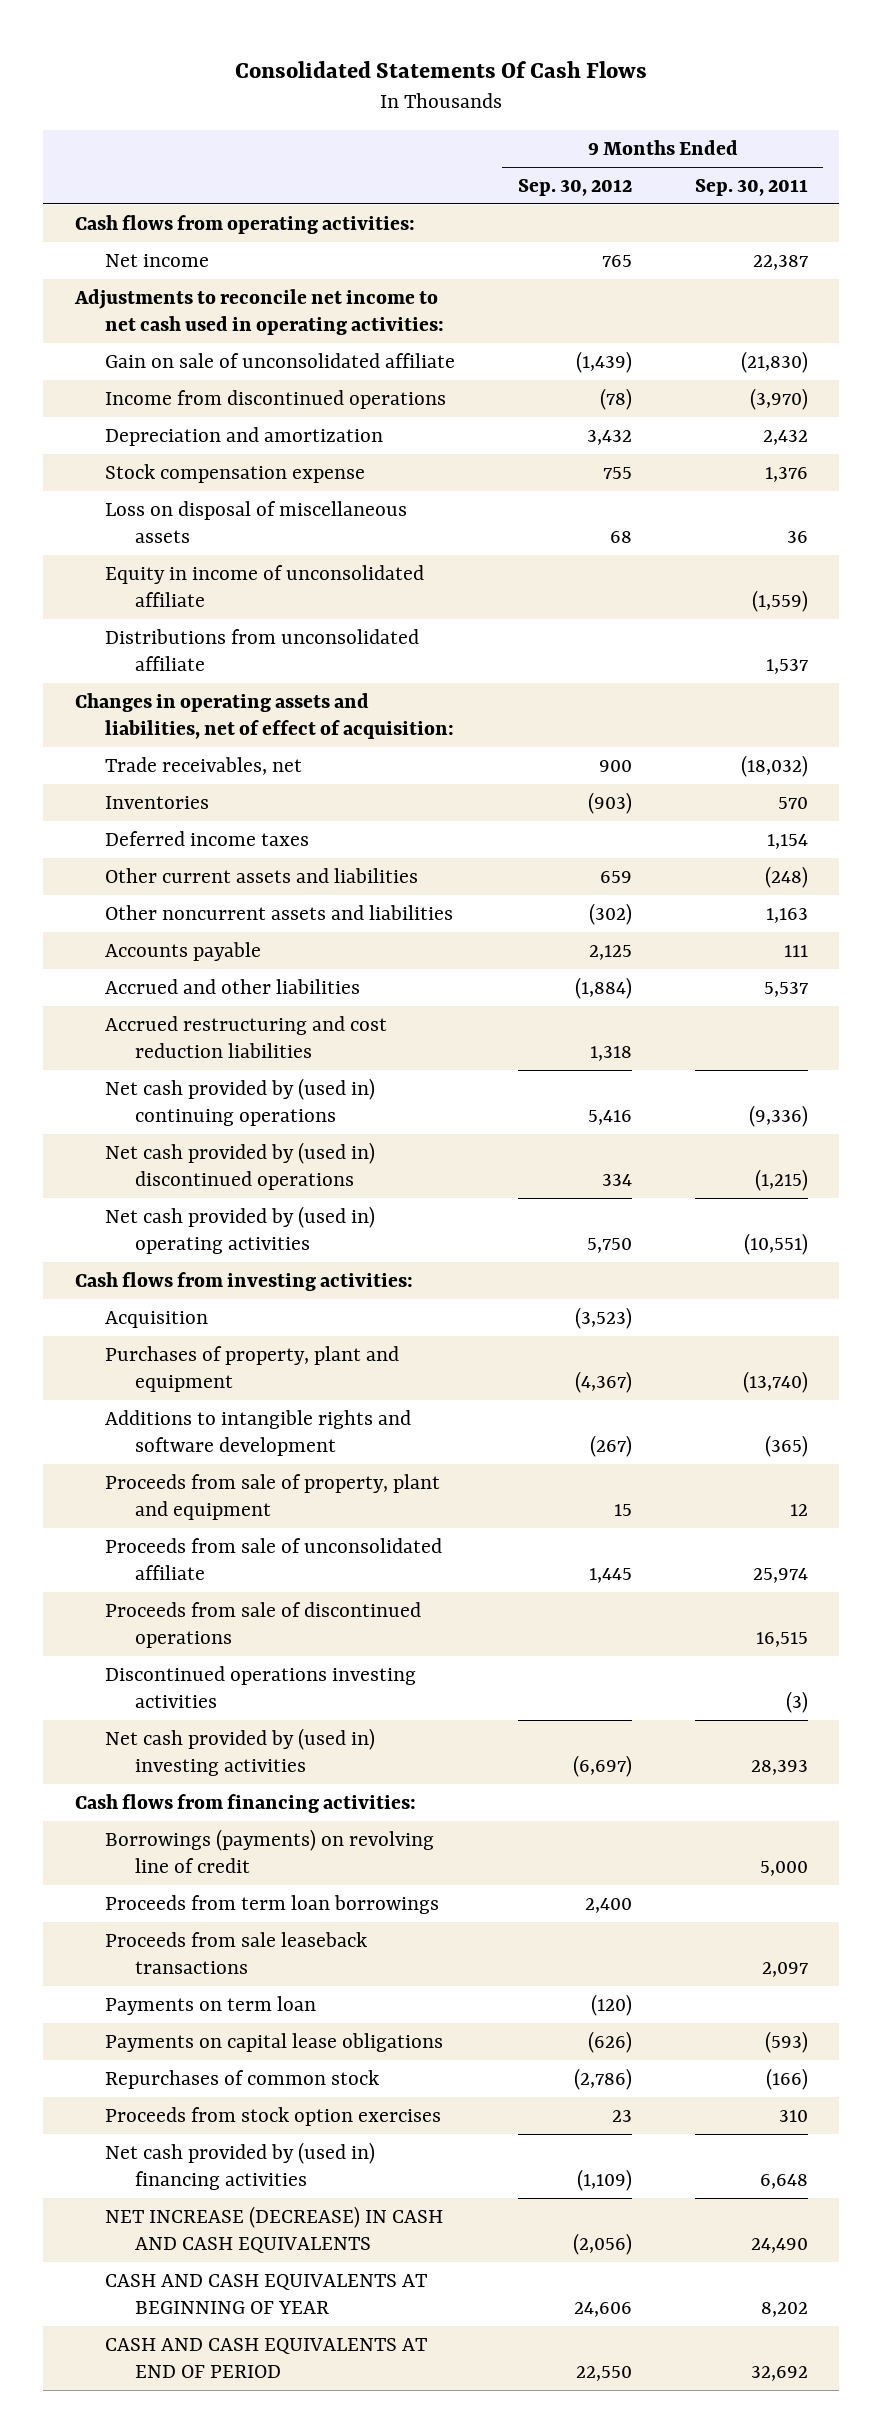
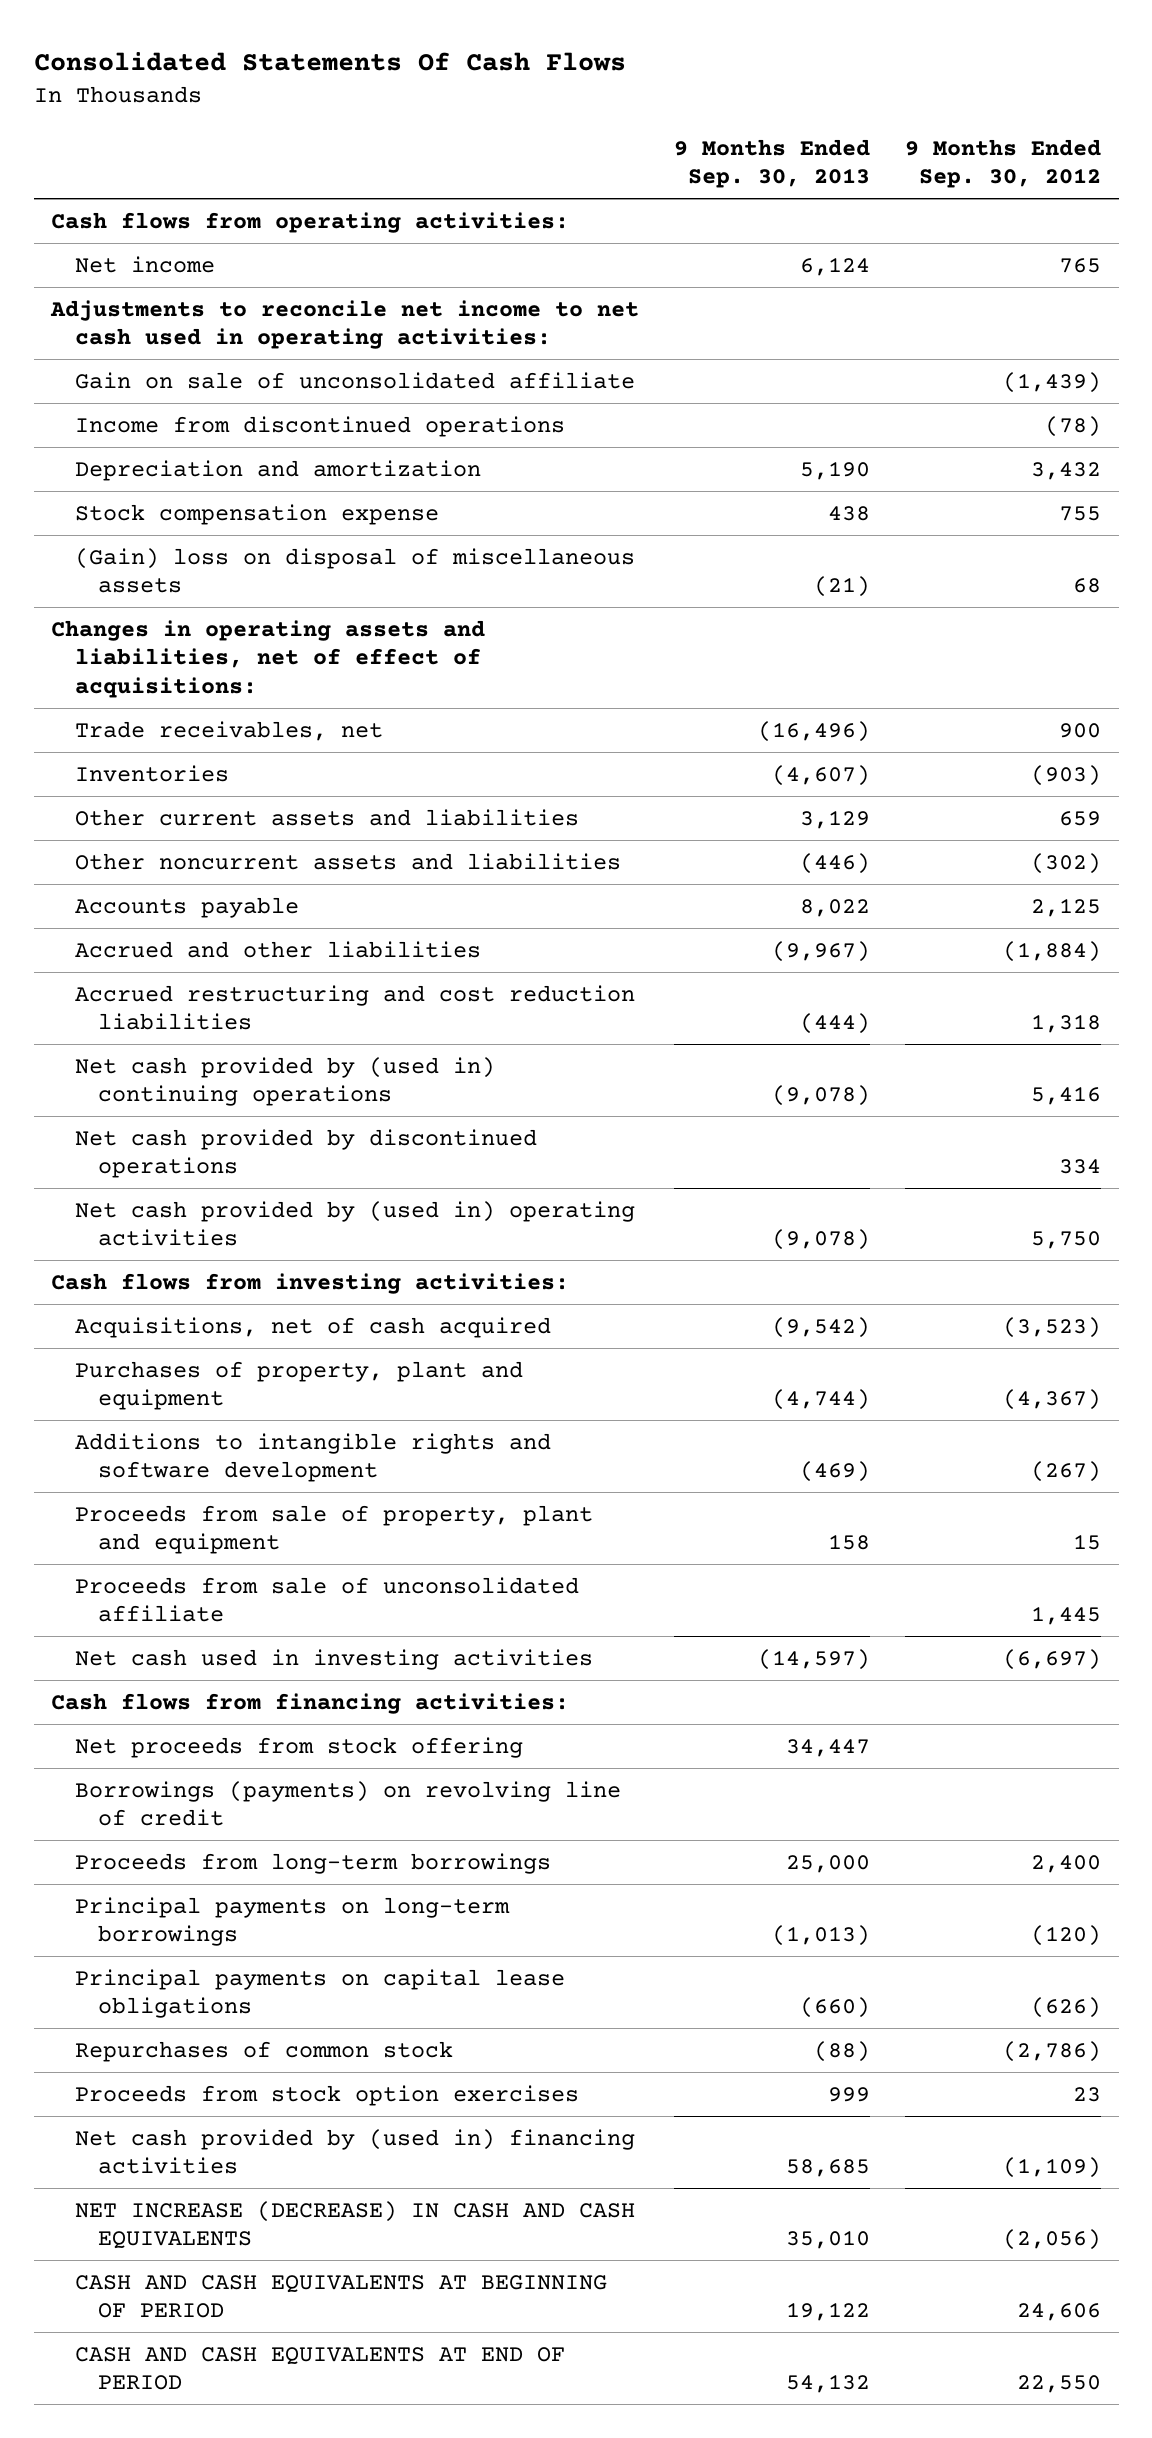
[694,178,808,196] Sep. 30, 2011 -> none
none -> [674,138,871,189] 9 Months Ended Sep. 30, 2013
[105,564,425,608] Equity in income of unconsolidated affiliate -> none
[105,628,420,672] Distributions from unconsolidated affiliate -> none
[105,500,408,544] Loss on disposal of miscellaneous assets -> [74,547,635,594] (Gain) loss on disposal of miscellaneous assets
[74,692,455,740] Changes in operating assets and liabilities, net of effect of acquisition: -> [51,619,486,698] Changes in operating assets and liabilities, net of effect of acquisitions:
[105,830,310,846] Deferred income taxes -> none
[105,1141,376,1191] Net cash provided by (used in) discontinued operations -> [74,1128,537,1179] Net cash provided by discontinued operations
[105,1310,209,1328] Acquisition -> [74,1316,551,1338] Acquisitions, net of cash acquired
[105,1601,422,1649] Proceeds from sale of discontinued operations -> none
[105,1665,417,1709] Discontinued operations investing activities -> none
[105,1727,376,1777] Net cash provided by (used in) investing activities -> [74,1648,593,1670] Net cash used in investing activities
none -> [74,1736,523,1758] Net proceeds from stock offering
[105,1931,368,1975] Proceeds from sale leaseback transactions -> none
[105,1894,440,1914] Proceeds from term loan borrowings -> [74,1852,551,1874] Proceeds from long-term borrowings
[105,1995,317,2015] Payments on term loan -> [74,1896,510,1947] Principal payments on long-term borrowings
[105,2032,444,2052] Payments on capital lease obligations -> [74,1968,565,2019] Principal payments on capital lease obligations
[105,2273,428,2315] CASH AND CASH EQUIVALENTS AT BEGINNING OF YEAR -> [74,2274,607,2319] CASH AND CASH EQUIVALENTS AT BEGINNING OF PERIOD

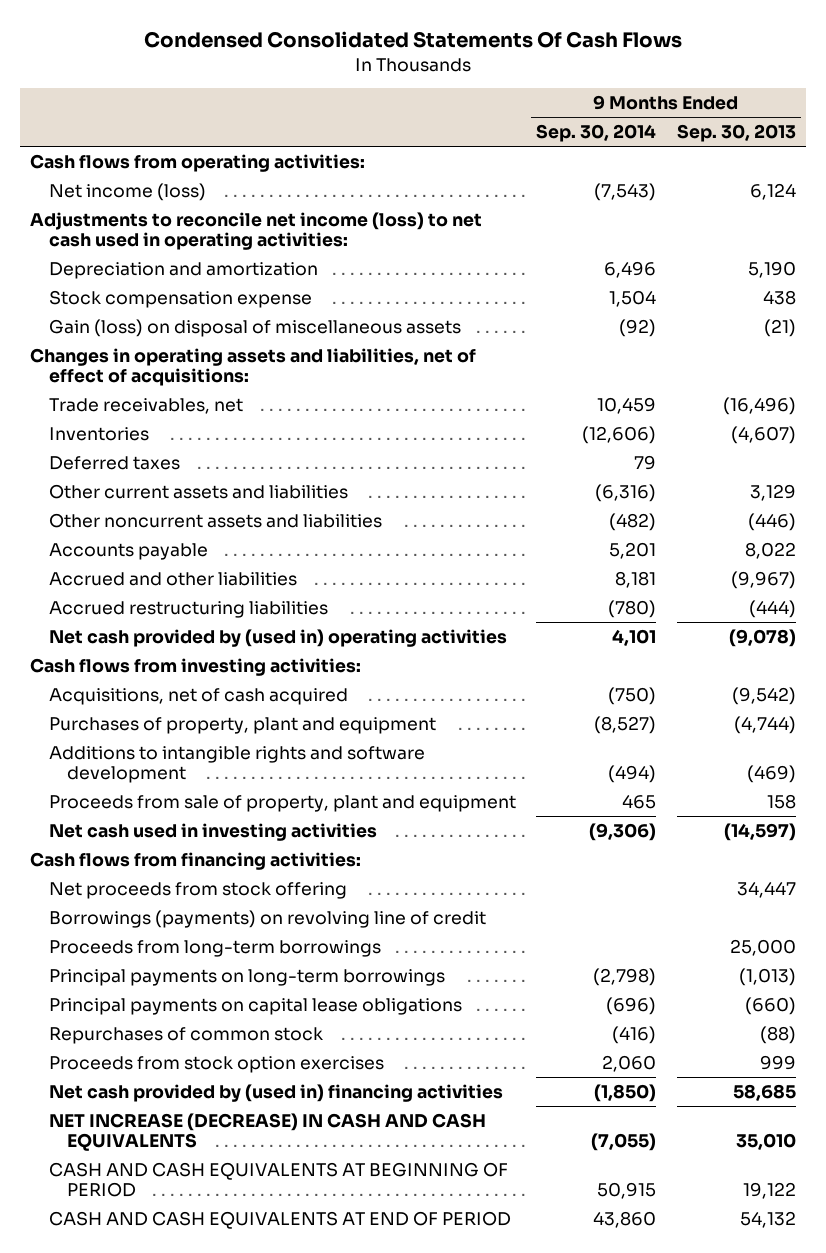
[33,52,626,72] Consolidated Statements Of Cash Flows -> [143,31,682,49] Condensed Consolidated Statements Of Cash Flows
[905,138,1102,189] 9 Months Ended Sep. 30, 2012 -> none
none -> [536,123,657,142] Sep. 30, 2014
[74,371,635,389] Gain on sale of unconsolidated affiliate -> none
[74,415,565,437] Income from discontinued operations -> none
[74,255,215,273] Net income -> [48,182,206,201] Net income (loss)
[50,299,640,350] Adjustments to reconcile net income to net cash used in operating activities: -> [30,211,483,251] Adjustments to reconcile net income (loss) to net cash used in operating activities:
[74,547,635,594] (Gain) loss on disposal of miscellaneous assets -> [48,318,461,337] Gain (loss) on disposal of miscellaneous assets
none -> [48,455,180,470] Deferred taxes
[74,1056,495,1107] Net cash provided by (used in) continuing operations -> none
[74,1128,537,1179] Net cash provided by discontinued operations -> none
[74,984,635,1031] Accrued restructuring and cost reduction liabilities -> [48,600,328,618] Accrued restructuring liabilities
[74,1576,579,1623] Proceeds from sale of unconsolidated affiliate -> none

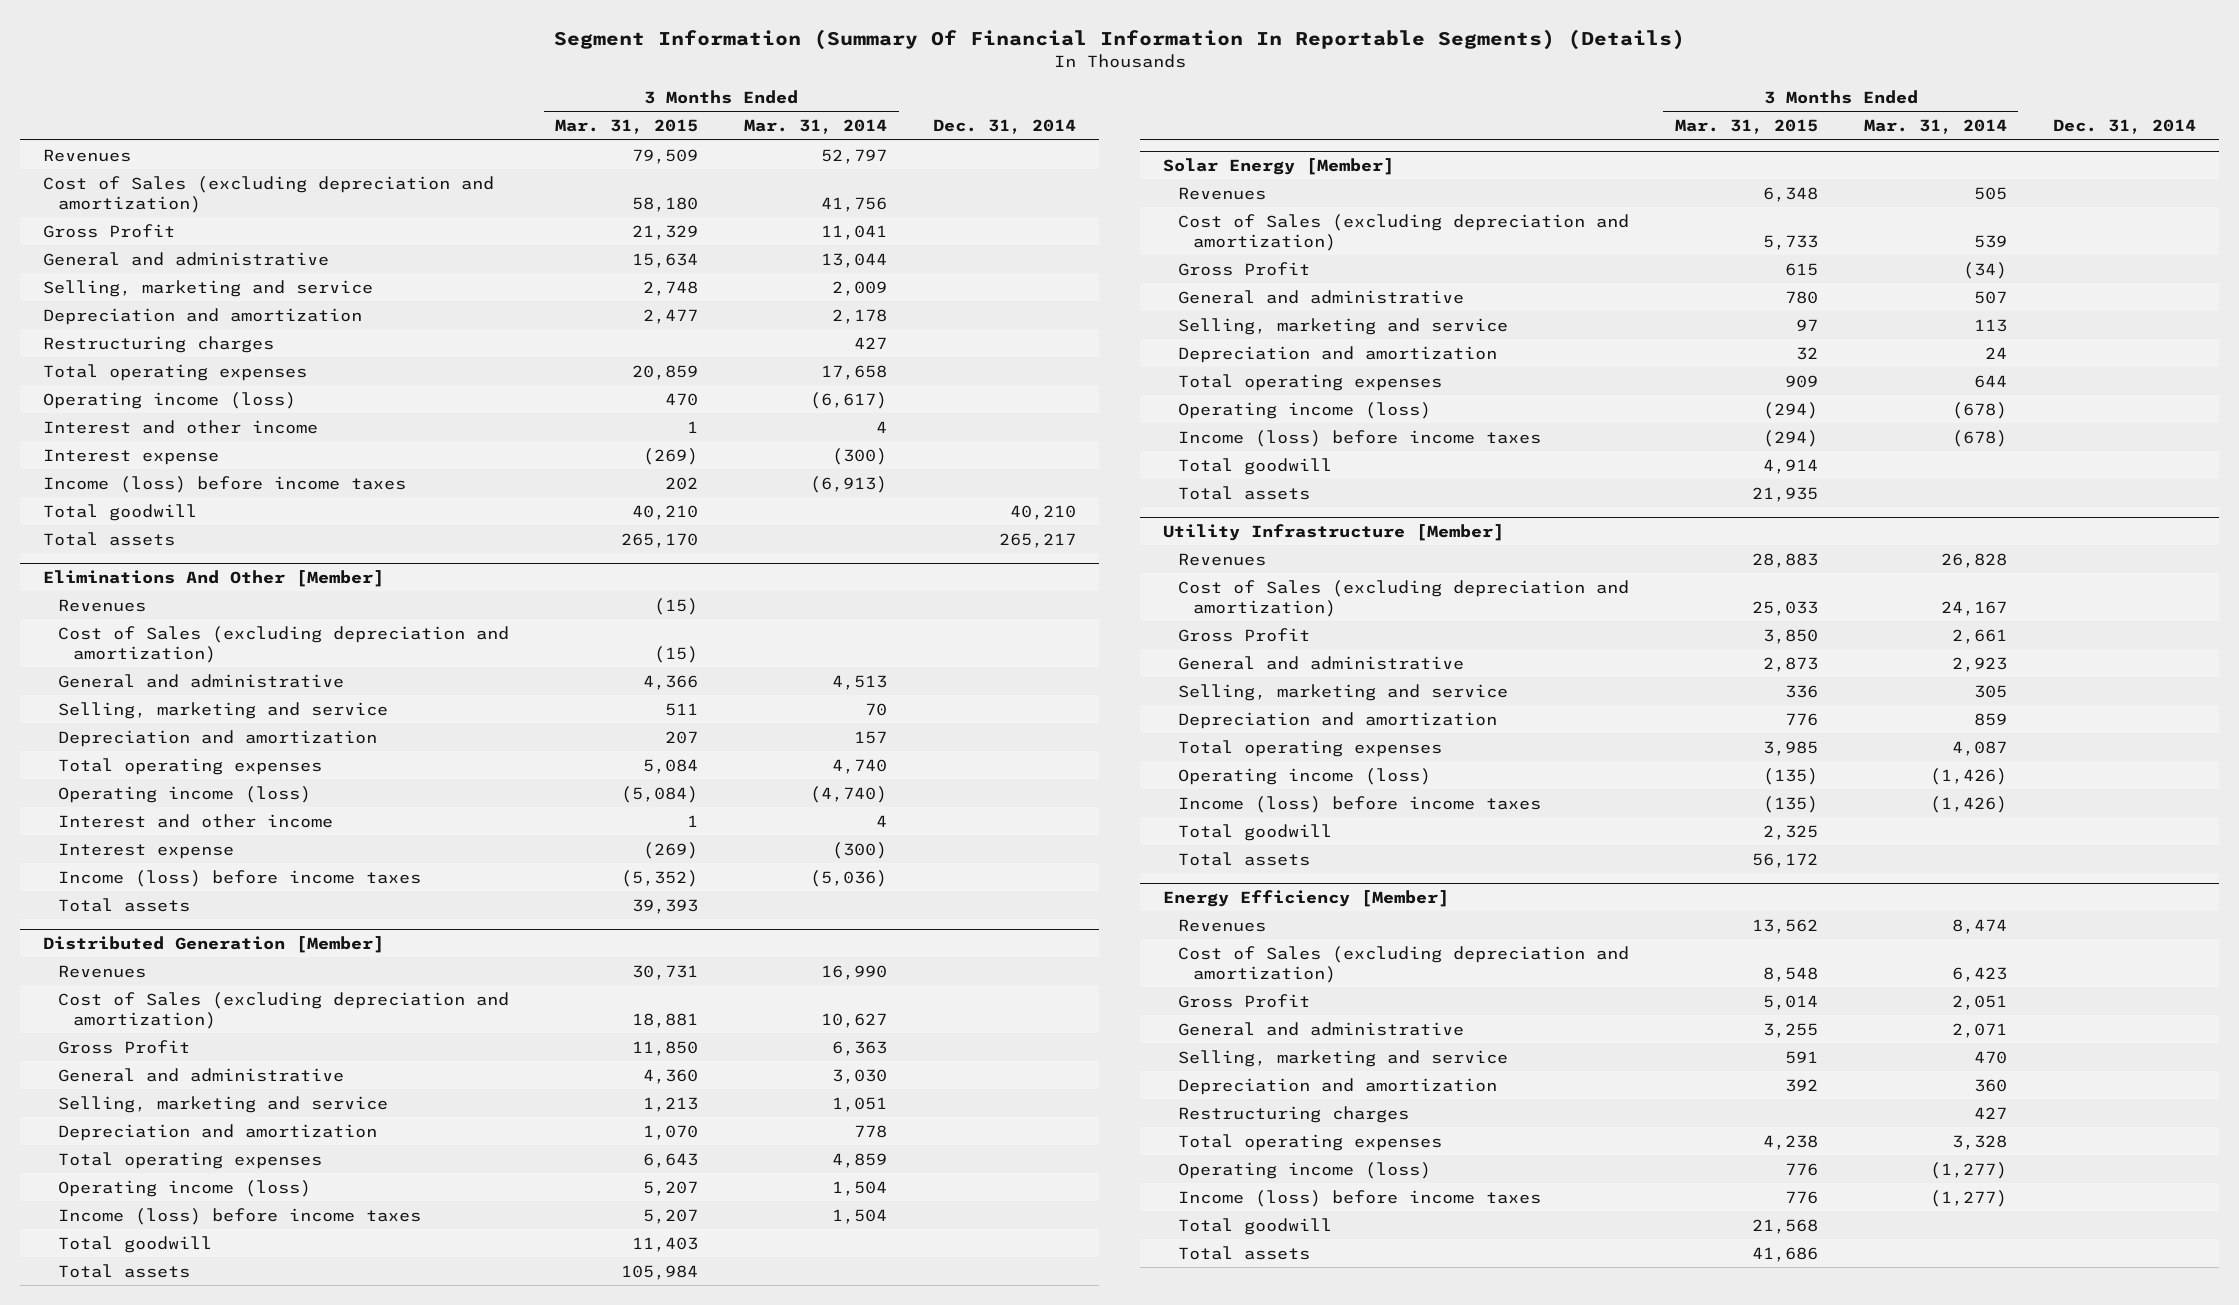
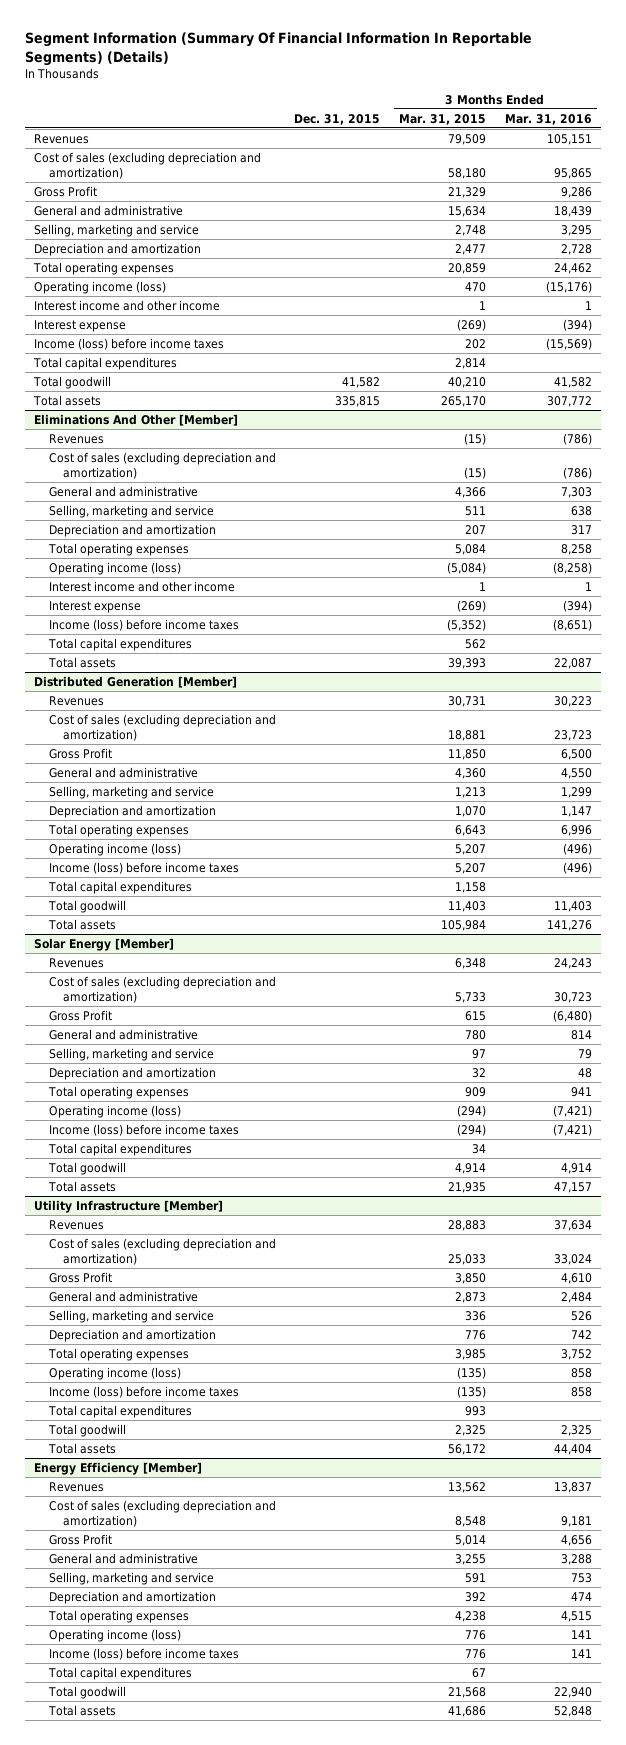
[744,119,888,135] Mar. 31, 2014 -> none
[933,119,1077,135] Dec. 31, 2014 -> none
none -> [294,113,381,125] Dec. 31, 2015
none -> [504,113,592,125] Mar. 31, 2016
[43,175,495,213] Cost of Sales (excluding depreciation and amortization) -> [33,151,261,180] Cost of sales (excluding depreciation and amortization)
[43,335,275,353] Restructuring charges -> none
[43,419,319,434] Interest and other income -> [33,299,220,311] Interest income and other income
none -> [32,356,177,370] Total capital expenditures
[58,625,510,663] Cost of Sales (excluding depreciation and amortization) -> [48,451,276,480] Cost of sales (excluding depreciation and amortization)
[58,813,334,828] Interest and other income -> [48,580,235,592] Interest income and other income
none -> [47,637,192,651] Total capital expenditures
[58,991,510,1029] Cost of Sales (excluding depreciation and amortization) -> [48,713,276,742] Cost of sales (excluding depreciation and amortization)
none -> [47,880,192,894] Total capital expenditures
[1177,213,1629,251] Cost of Sales (excluding depreciation and amortization) -> [48,975,276,1004] Cost of sales (excluding depreciation and amortization)
none -> [47,1142,192,1156] Total capital expenditures
[1177,579,1629,617] Cost of Sales (excluding depreciation and amortization) -> [48,1237,276,1266] Cost of sales (excluding depreciation and amortization)
none -> [47,1404,192,1418] Total capital expenditures
[1177,945,1629,983] Cost of Sales (excluding depreciation and amortization) -> [48,1499,276,1528] Cost of sales (excluding depreciation and amortization)
[1177,1105,1409,1123] Restructuring charges -> none
none -> [47,1666,192,1680] Total capital expenditures

